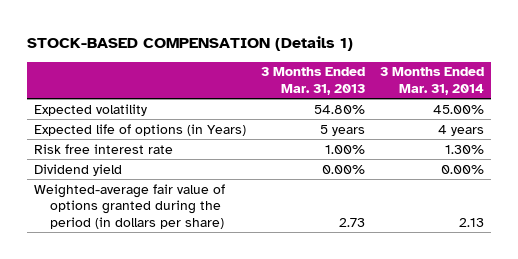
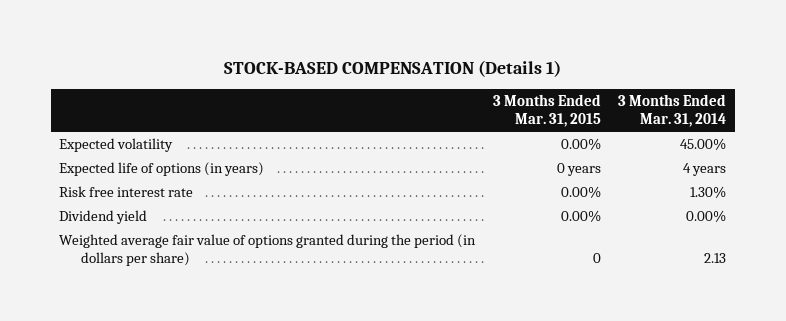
[260,67,365,95] 3 Months Ended Mar. 31, 2013 -> none
none -> [492,94,601,128] 3 Months Ended Mar. 31, 2015
[34,123,247,136] Expected life of options (in Years) -> [59,162,265,177] Expected life of options (in years)
[34,183,226,229] Weighted-average fair value of options granted during the period (in dollars per share) -> [59,234,477,267] Weighted average fair value of options granted during the period (in dollars per share)

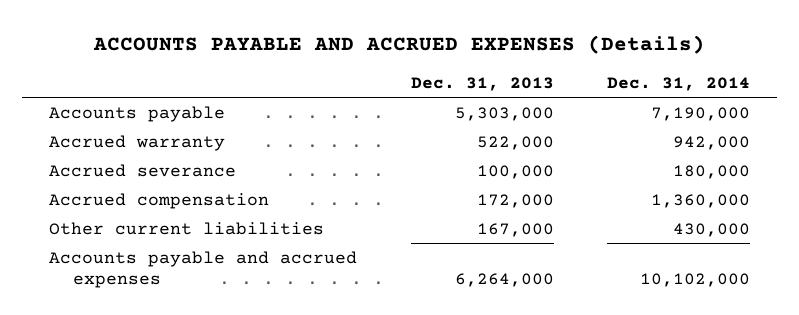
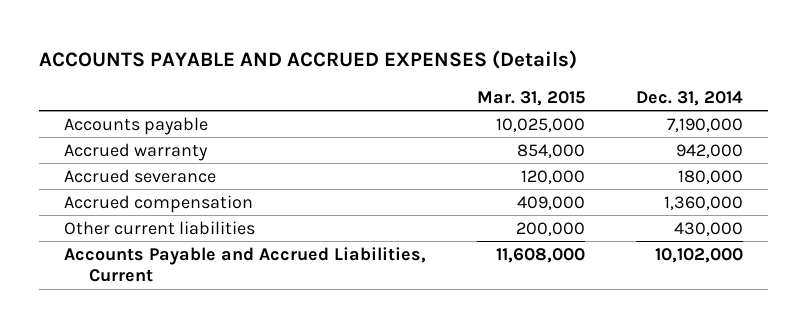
[410,77,554,92] Dec. 31, 2013 -> none
none -> [476,91,585,107] Mar. 31, 2015
[48,250,357,289] Accounts payable and accrued expenses -> [64,246,427,283] Accounts Payable and Accrued Liabilities, Current

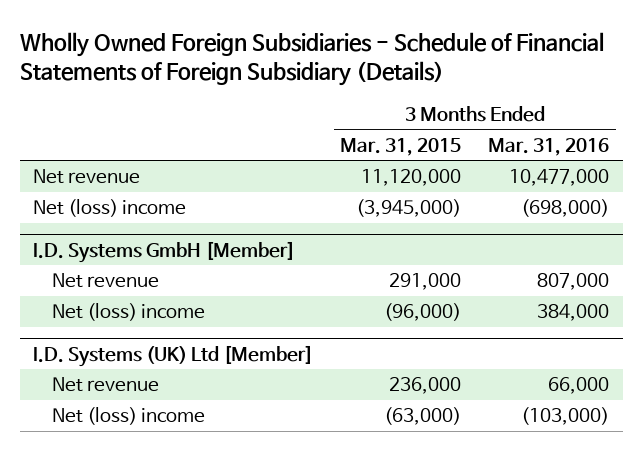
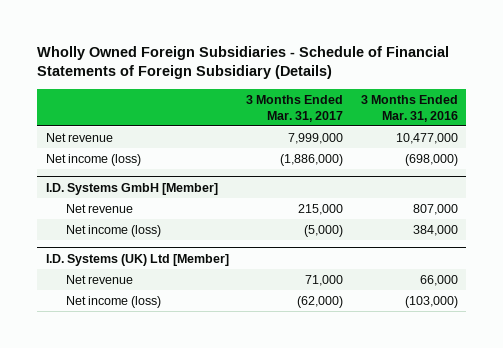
[340,137,462,156] Mar. 31, 2015 -> none
none -> [246,94,344,122] 3 Months Ended Mar. 31, 2017
[33,199,187,218] Net (loss) income -> [45,153,141,166] Net income (loss)
[52,303,206,322] Net (loss) income -> [66,224,162,237] Net income (loss)
[52,407,206,426] Net (loss) income -> [66,295,162,308] Net income (loss)

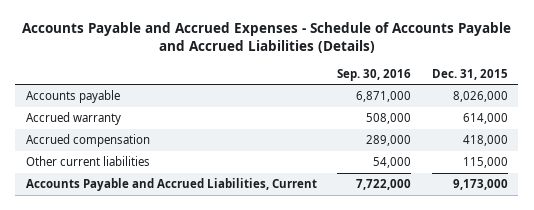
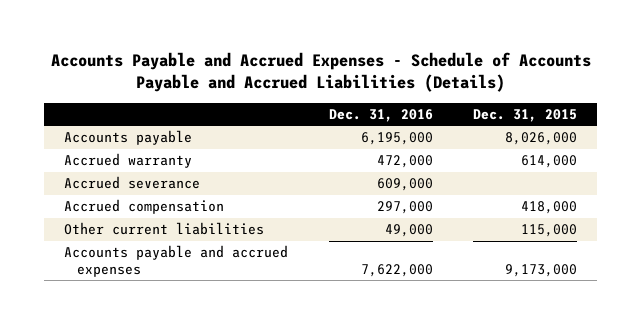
[337,68,412,81] Sep. 30, 2016 -> none
none -> [328,108,433,122] Dec. 31, 2016
none -> [64,176,201,190] Accrued severance
[25,178,317,192] Accounts Payable and Accrued Liabilities, Current -> [64,245,289,278] Accounts payable and accrued expenses

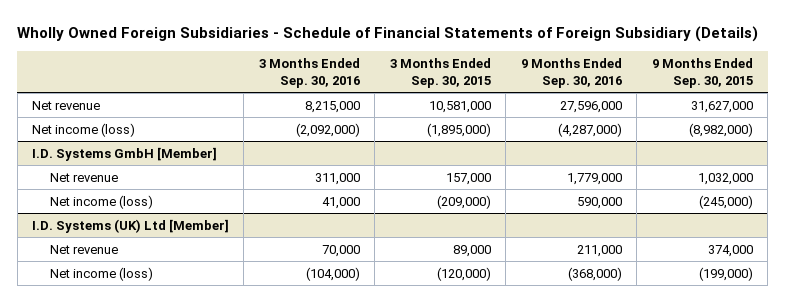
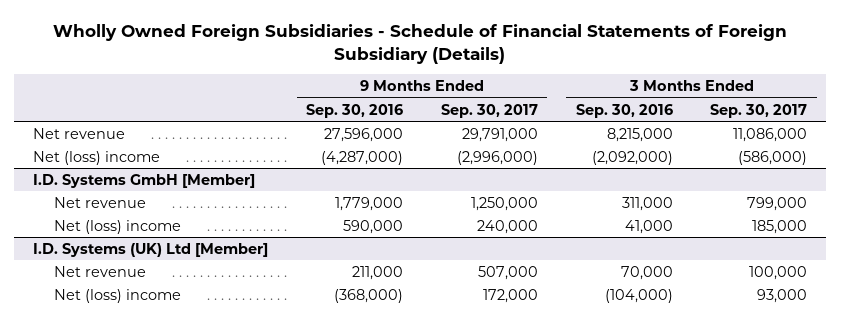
[389,57,491,88] 3 Months Ended Sep. 30, 2015 -> none
[651,57,753,88] 9 Months Ended Sep. 30, 2015 -> none
none -> [440,103,538,118] Sep. 30, 2017
none -> [710,103,808,118] Sep. 30, 2017
[32,122,136,137] Net income (loss) -> [33,150,161,165] Net (loss) income
[49,194,153,209] Net income (loss) -> [54,219,182,234] Net (loss) income
[49,266,153,281] Net income (loss) -> [54,288,182,303] Net (loss) income

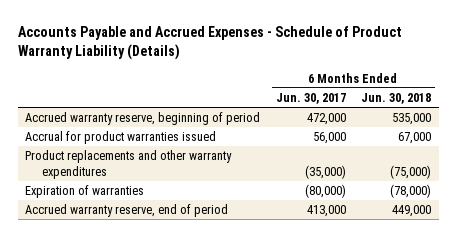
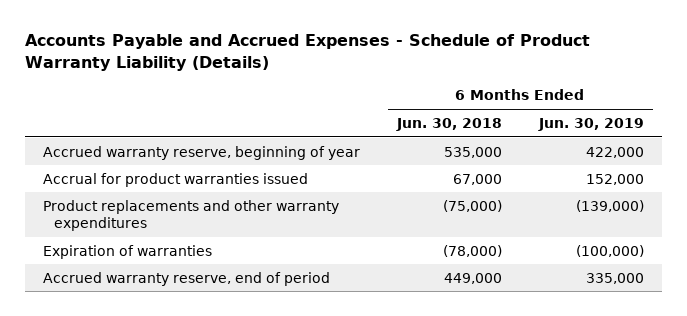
[275,92,346,104] Jun. 30, 2017 -> none
none -> [537,117,644,131] Jun. 30, 2019
[25,112,261,126] Accrued warranty reserve, beginning of period -> [43,145,361,160] Accrued warranty reserve, beginning of year

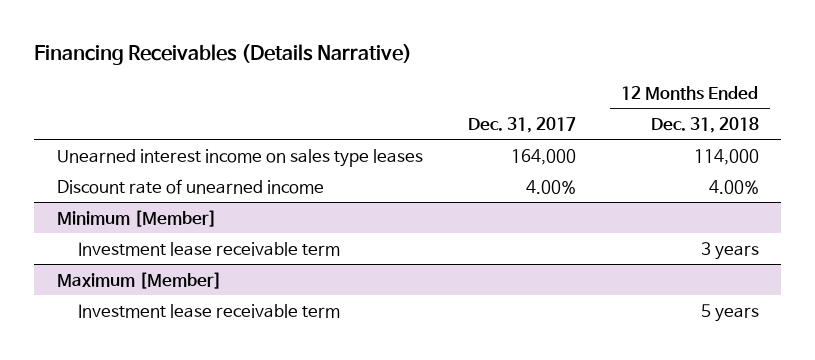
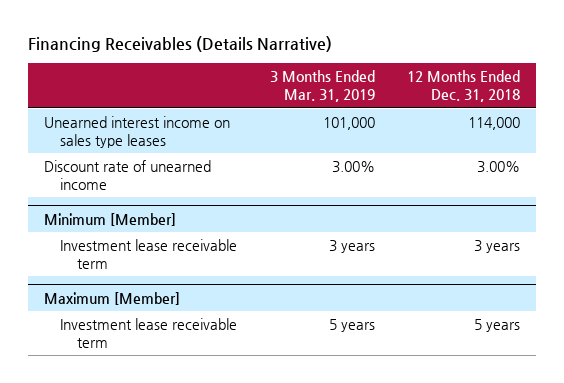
[468,116,577,133] Dec. 31, 2017 -> none
none -> [269,70,375,103] 3 Months Ended Mar. 31, 2019
[708,179,759,194] 4.00% -> [476,161,520,174] 3.00%

